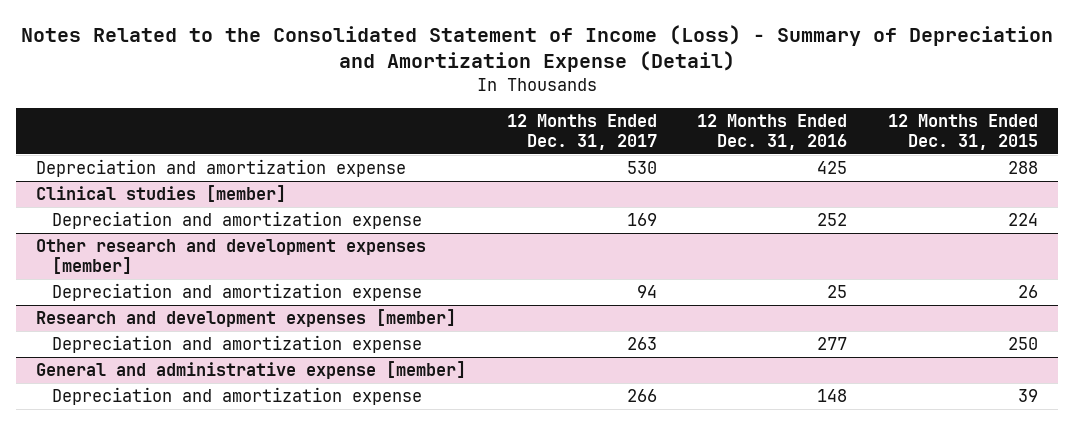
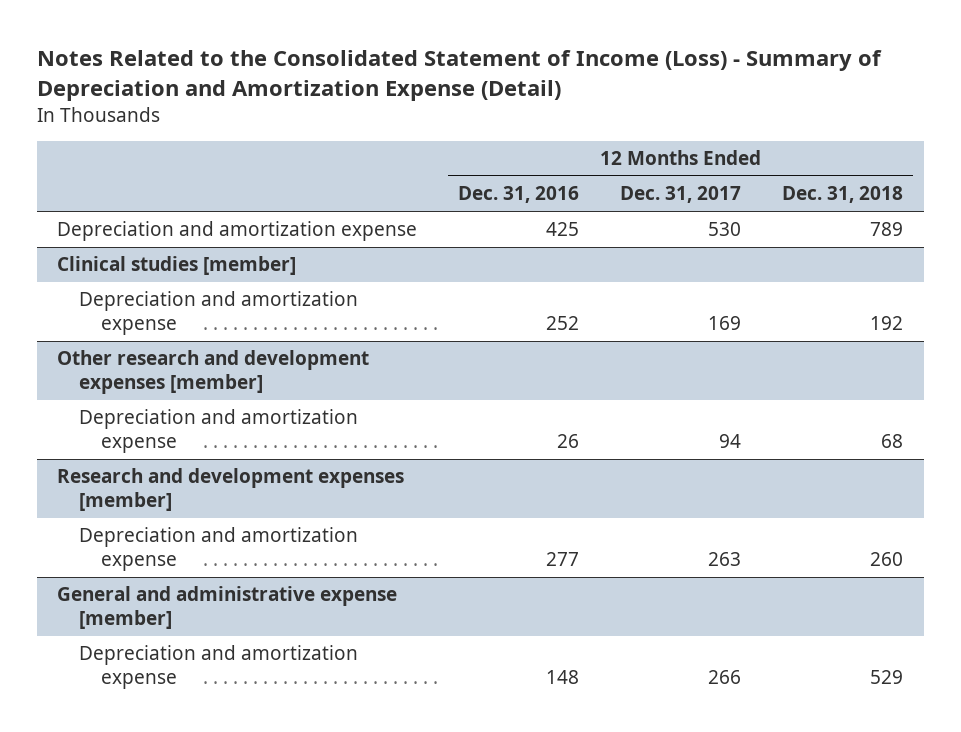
[887,113,1038,150] 12 Months Ended Dec. 31, 2015 -> none
none -> [782,186,904,204] Dec. 31, 2018
[827,285,848,299] 25 -> [557,434,580,449] 26

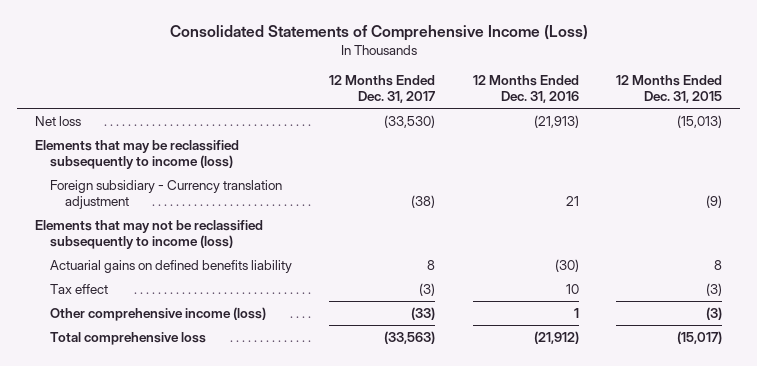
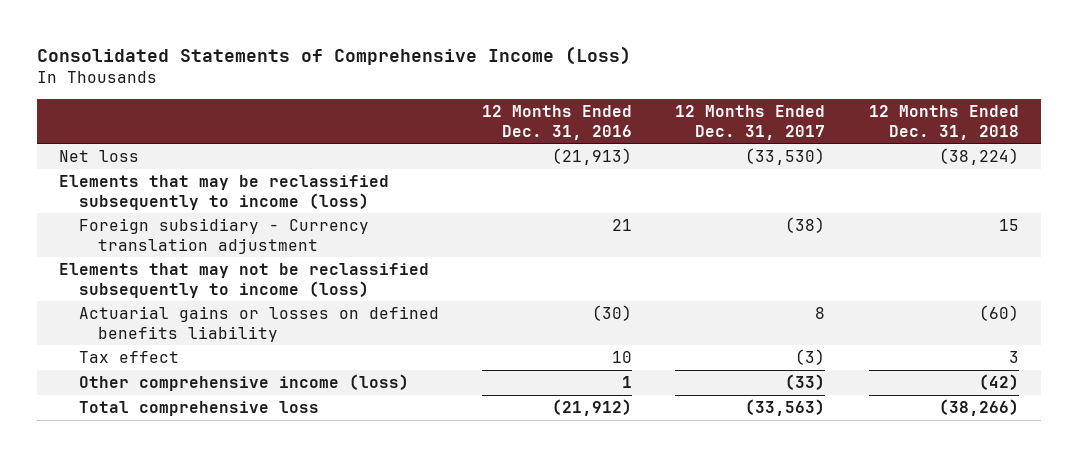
[615,75,722,104] 12 Months Ended Dec. 31, 2015 -> none
none -> [868,105,1019,140] 12 Months Ended Dec. 31, 2018
[49,259,292,273] Actuarial gains on defined benefits liability -> [78,306,439,342] Actuarial gains or losses on defined benefits liability

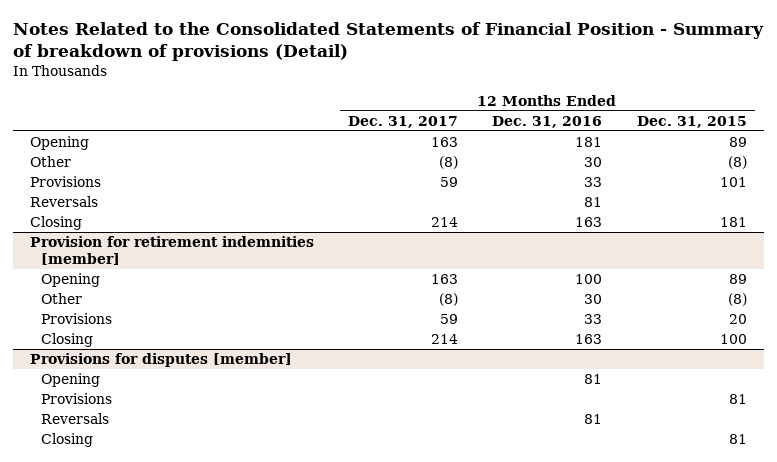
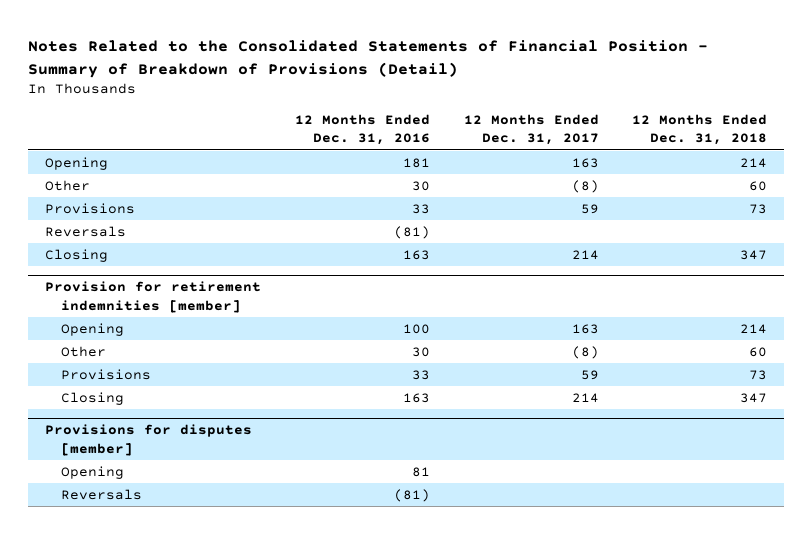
[12,21,764,61] Notes Related to the Consolidated Statements of Financial Position - Summary of breakdown of provisions (Detail) -> [28,39,709,78] Notes Related to the Consolidated Statements of Financial Position - Summary of Breakdown of Provisions (Detail)
[636,115,747,128] Dec. 31, 2015 -> none
none -> [632,113,768,146] 12 Months Ended Dec. 31, 2018
[584,197,603,208] 81 -> [393,225,430,239] (81)
[41,393,113,405] Provisions -> none
[41,433,94,448] Closing -> none
[584,414,603,425] 81 -> [393,488,430,502] (81)

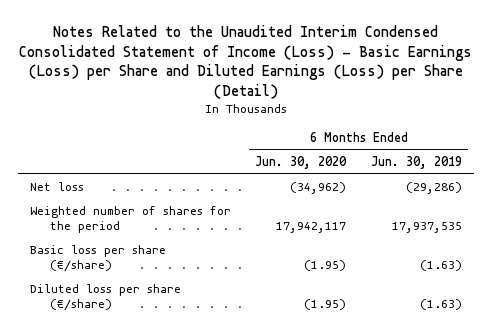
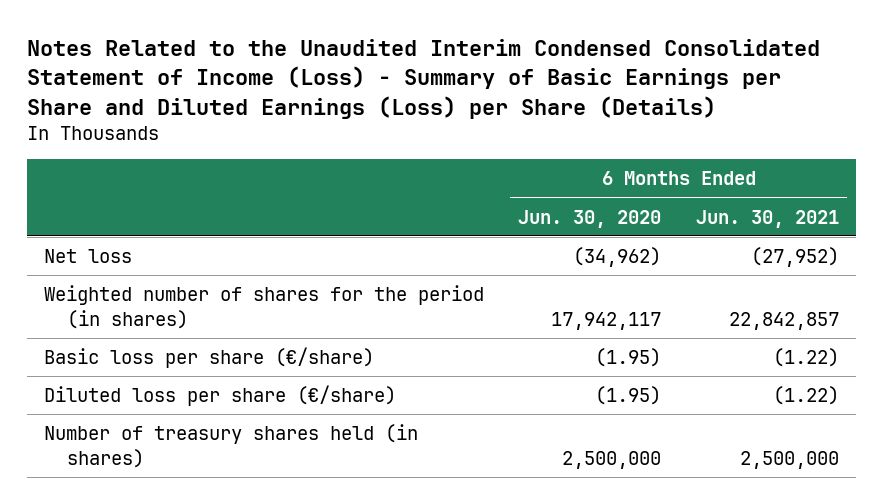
[18,25,472,99] Notes Related to the Unaudited Interim Condensed Consolidated Statement of Income (Loss) - Basic Earnings (Loss) per Share and Diluted Earnings (Loss) per Share (Detail) -> [26,38,820,119] Notes Related to the Unaudited Interim Condensed Consolidated Statement of Income (Loss) - Summary of Basic Earnings per Share and Diluted Earnings (Loss) per Share (Details)
[370,155,462,169] Jun. 30, 2019 -> none
none -> [695,209,839,228] Jun. 30, 2021
[29,206,231,234] Weighted number of shares for the period -> [43,285,484,329] Weighted number of shares for the period (in shares)
none -> [43,424,418,468] Number of treasury shares held (in shares)

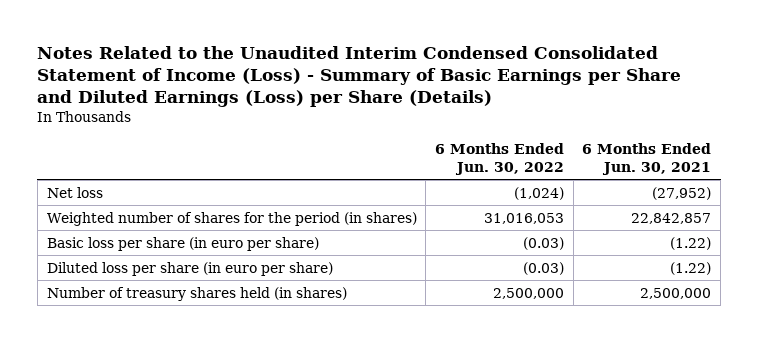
[518,209,662,228] Jun. 30, 2020 -> none
none -> [434,143,564,175] 6 Months Ended Jun. 30, 2022
[43,347,374,369] Basic loss per share (€/share) -> [46,236,319,251] Basic loss per share (in euro per share)
[43,385,396,407] Diluted loss per share (€/share) -> [46,261,333,276] Diluted loss per share (in euro per share)

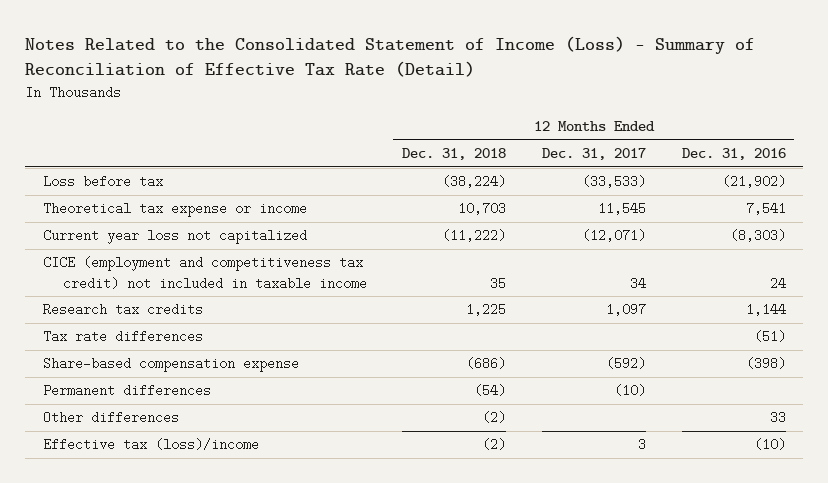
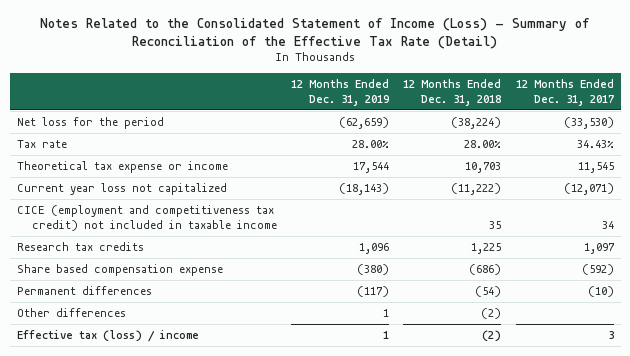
[24,35,755,77] Notes Related to the Consolidated Statement of Income (Loss) - Summary of Reconciliation of Effective Tax Rate (Detail) -> [40,17,590,49] Notes Related to the Consolidated Statement of Income (Loss) - Summary of Reconciliation of the Effective Tax Rate (Detail)
[681,148,786,161] Dec. 31, 2016 -> none
none -> [291,78,390,106] 12 Months Ended Dec. 31, 2019
[42,175,163,189] Loss before tax -> none
none -> [16,116,164,129] Net loss for the period
none -> [16,139,67,148] Tax rate
[42,330,203,344] Tax rate differences -> none
[42,357,299,373] Share-based compensation expense -> [16,263,223,276] Share based compensation expense
[42,438,259,452] Effective tax (loss)/income -> [16,329,199,342] Effective tax (loss) / income

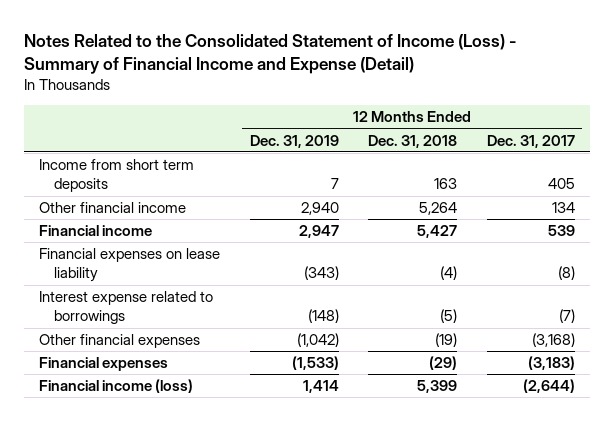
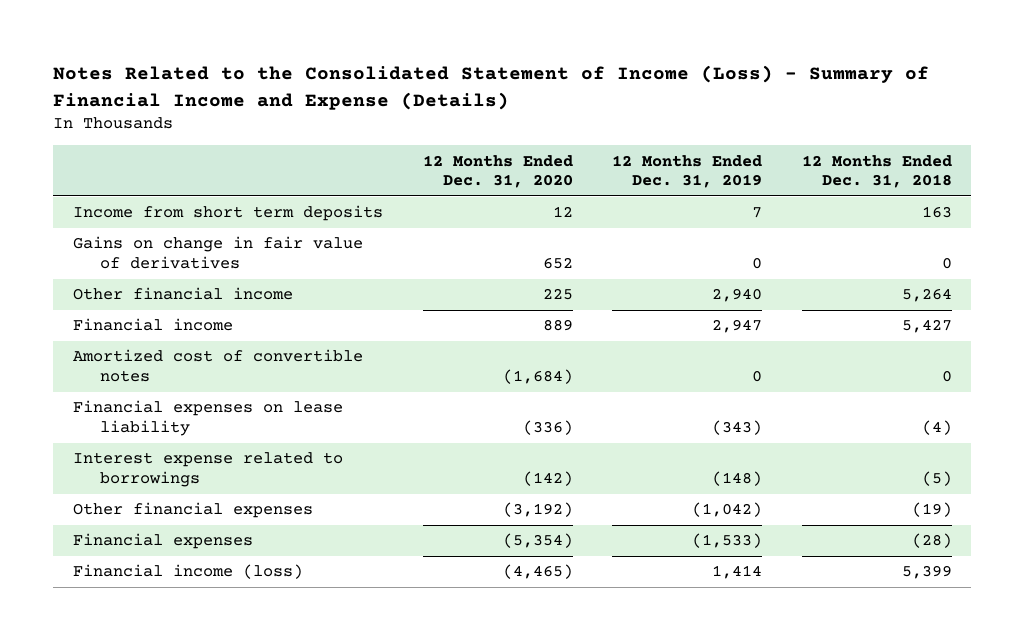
[24,34,517,75] Notes Related to the Consolidated Statement of Income (Loss) - Summary of Financial Income and Expense (Detail) -> [53,65,930,110] Notes Related to the Consolidated Statement of Income (Loss) - Summary of Financial Income and Expense (Details)
[486,134,575,148] Dec. 31, 2017 -> none
none -> [422,154,573,189] 12 Months Ended Dec. 31, 2020
none -> [72,236,363,269] Gains on change in fair value of derivatives
none -> [72,349,363,382] Amortized cost of convertible notes
[429,356,458,371] (29) -> [911,533,952,549] (28)

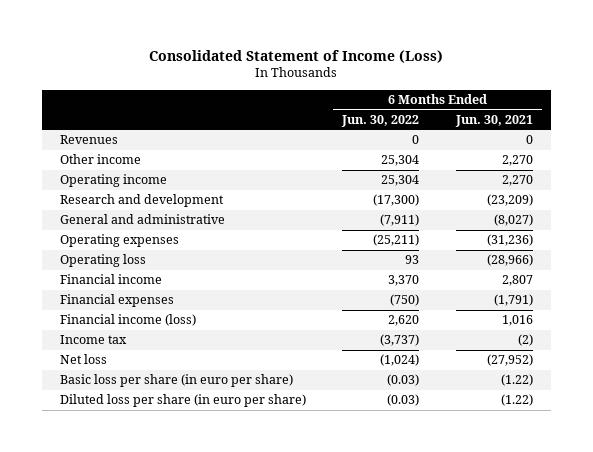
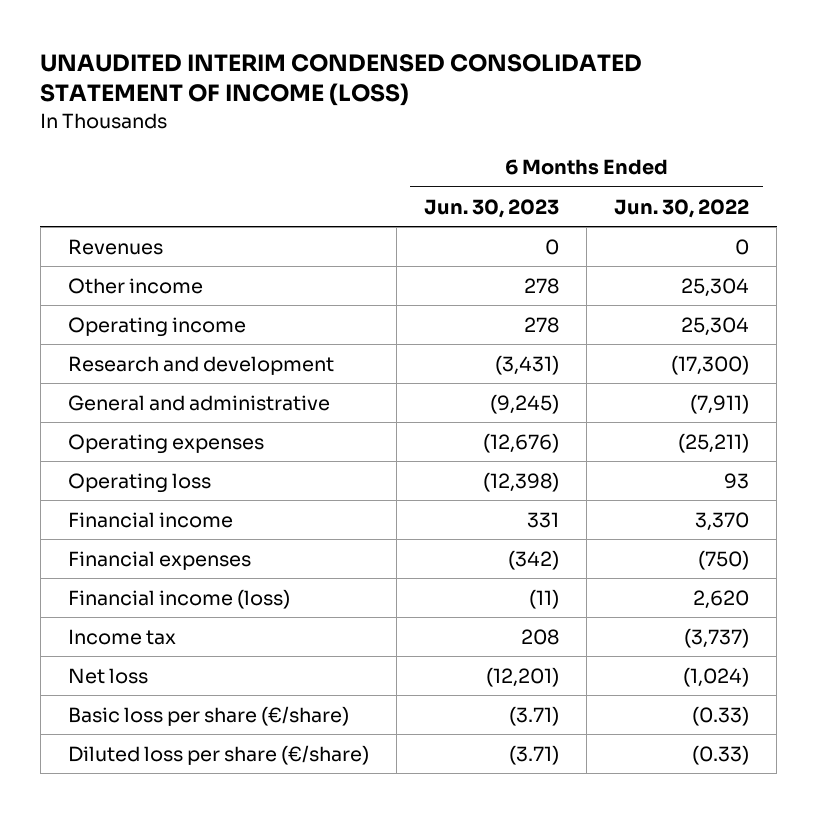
[149,49,444,63] Consolidated Statement of Income (Loss) -> [40,53,643,107] UNAUDITED INTERIM CONDENSED CONSOLIDATED STATEMENT OF INCOME (LOSS)
[454,114,533,127] Jun. 30, 2021 -> none
none -> [424,198,560,218] Jun. 30, 2023
[59,374,293,388] Basic loss per share (in euro per share) -> [67,705,349,726] Basic loss per share (€/share)
[387,374,420,387] (0.03) -> [692,705,750,726] (0.33)
[59,394,306,408] Diluted loss per share (in euro per share) -> [67,744,369,765] Diluted loss per share (€/share)
[387,394,420,407] (0.03) -> [692,744,750,765] (0.33)

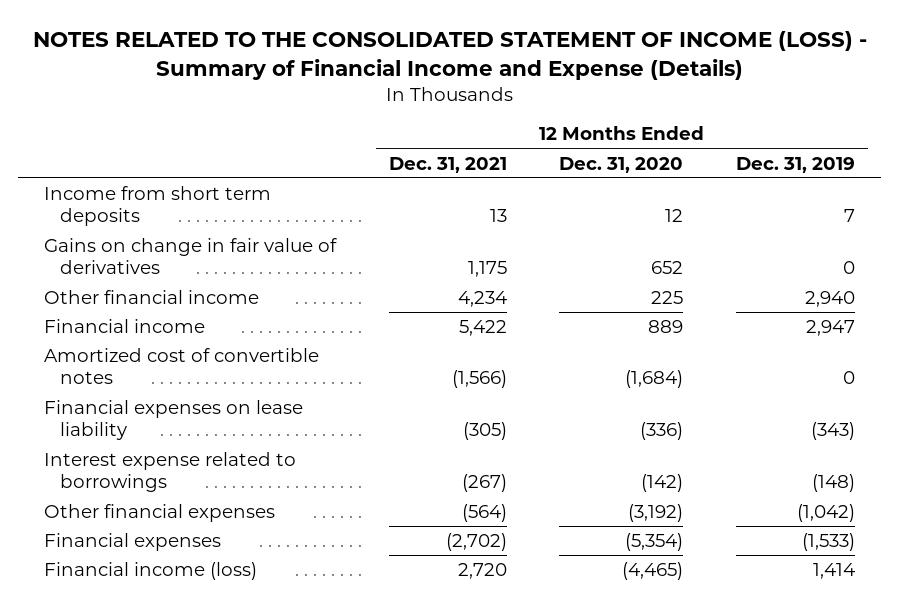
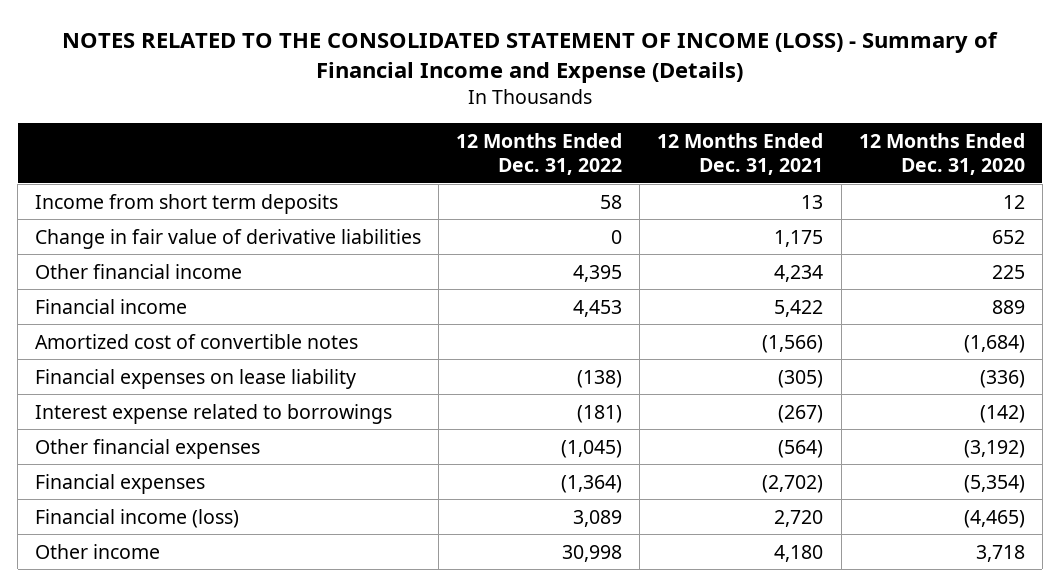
[736,156,856,173] Dec. 31, 2019 -> none
none -> [456,132,623,176] 12 Months Ended Dec. 31, 2022
[44,238,338,275] Gains on change in fair value of derivatives -> [35,228,422,249] Change in fair value of derivative liabilities
none -> [35,543,161,559] Other income

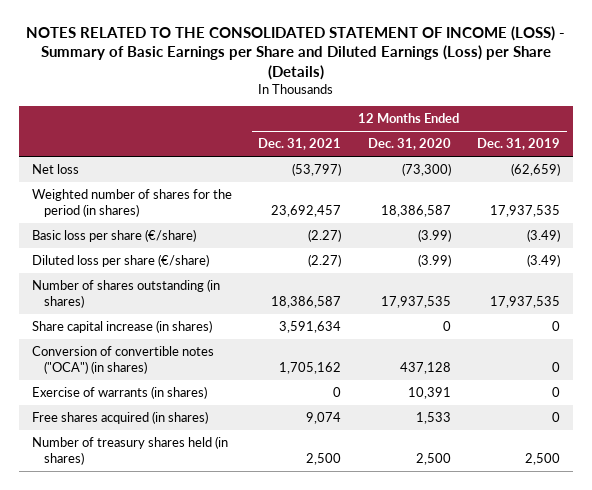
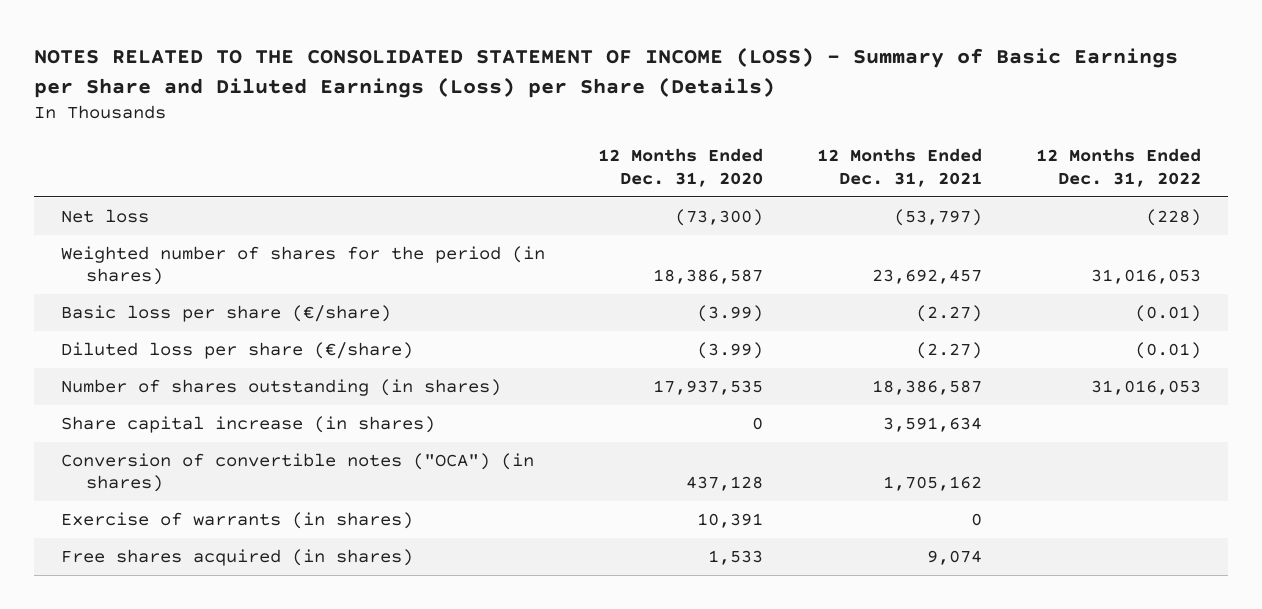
[477,138,561,151] Dec. 31, 2019 -> none
none -> [1036,148,1202,187] 12 Months Ended Dec. 31, 2022
[31,436,228,465] Number of treasury shares held (in shares) -> none

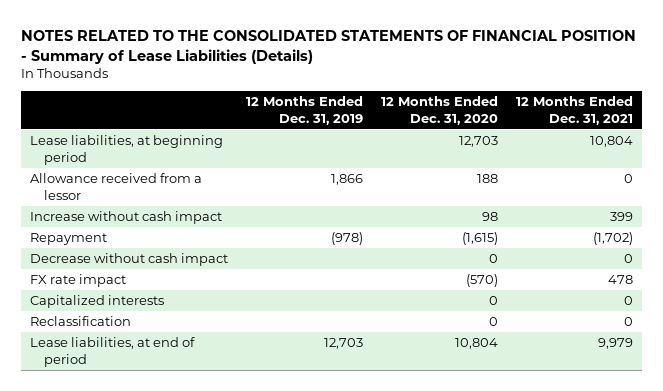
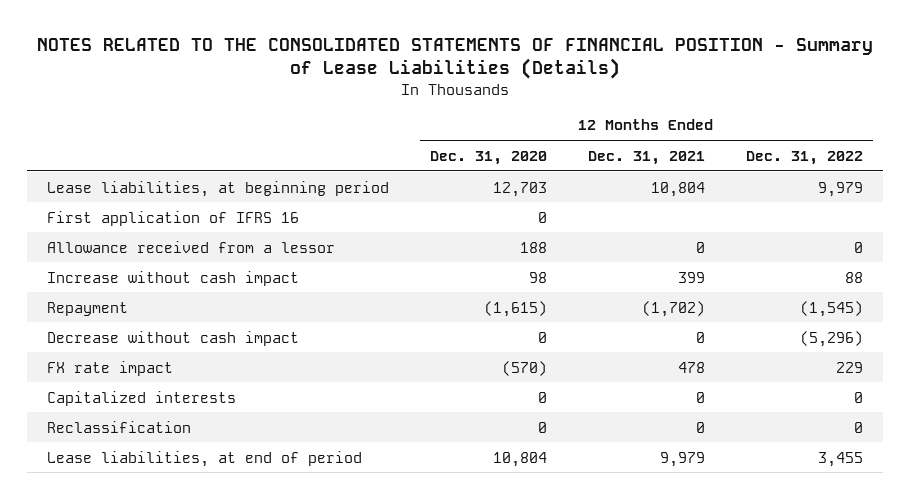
[246,96,364,125] 12 Months Ended Dec. 31, 2019 -> none
none -> [745,150,863,165] Dec. 31, 2022
none -> [47,210,300,226] First application of IFRS 16

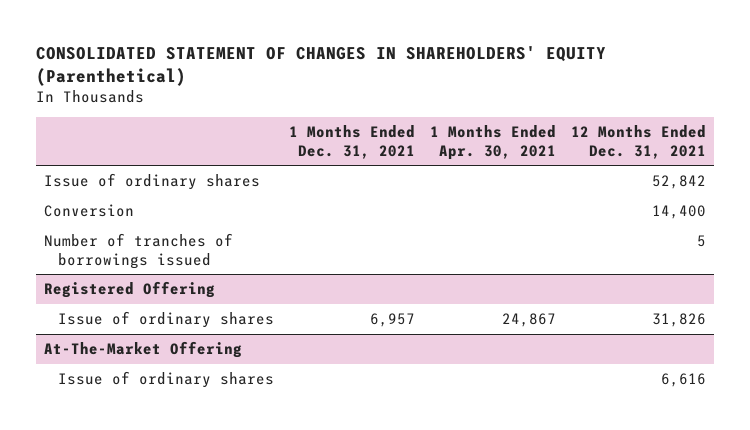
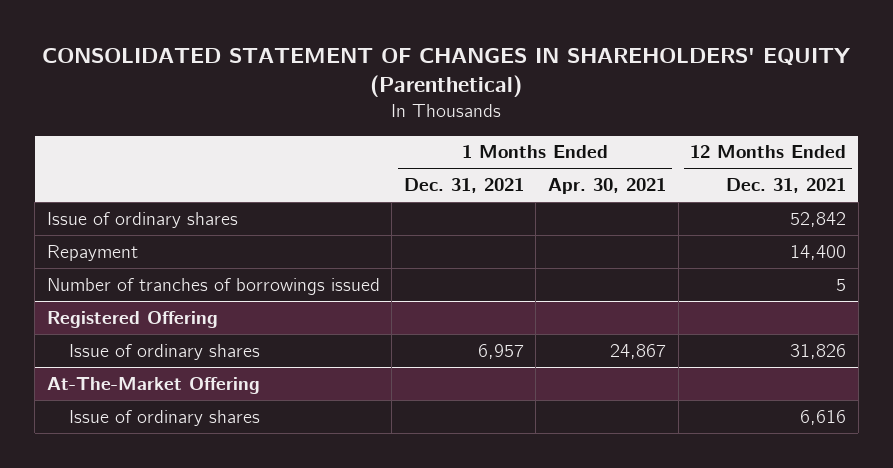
[43,203,134,217] Conversion -> [46,244,138,261] Repayment

